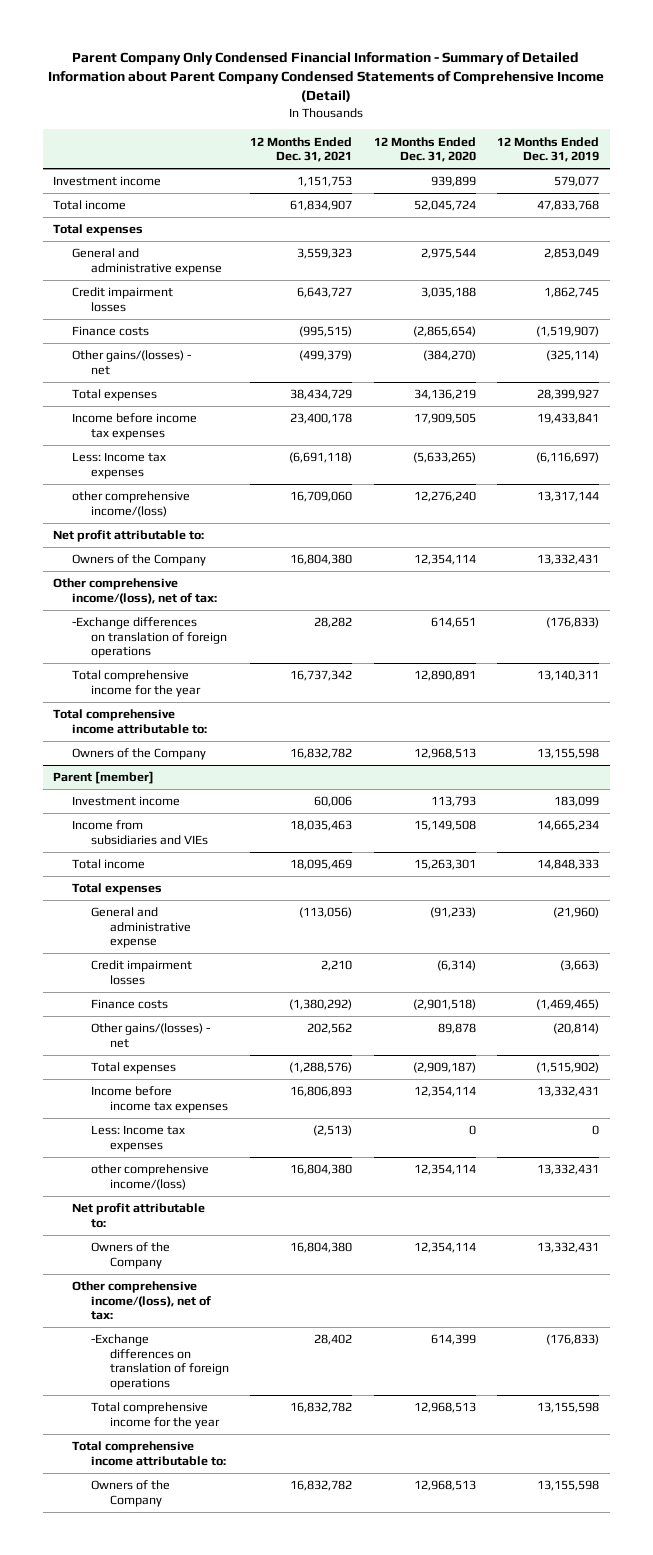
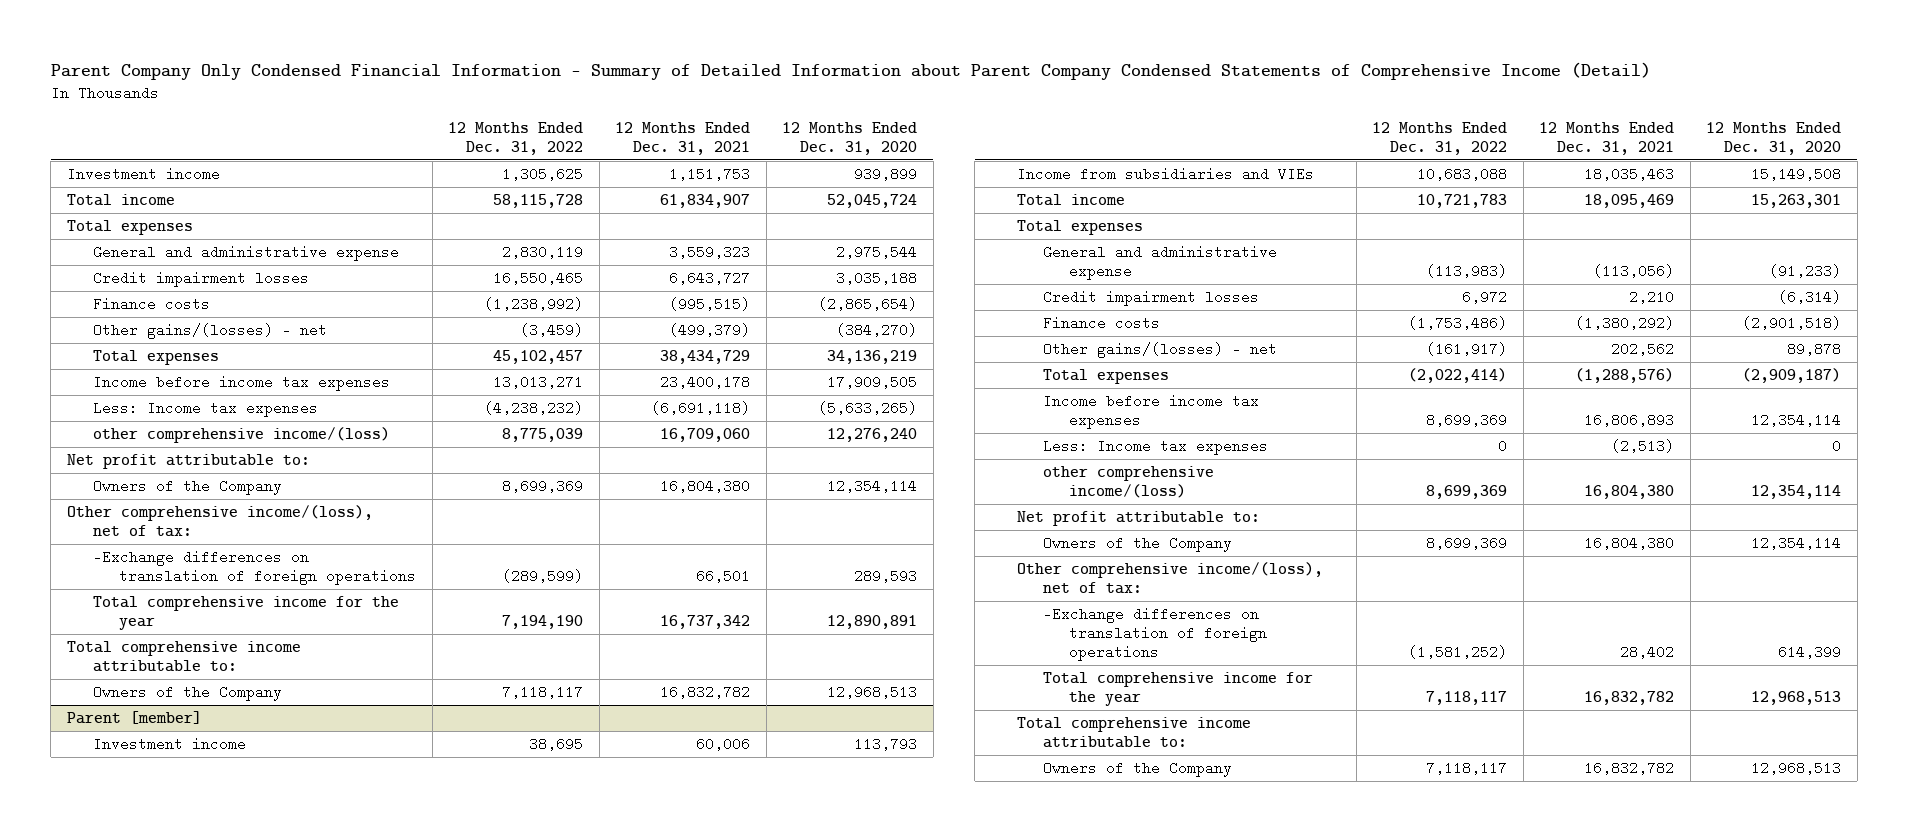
[497,136,600,162] 12 Months Ended Dec. 31, 2019 -> none
none -> [448,121,584,155] 12 Months Ended Dec. 31, 2022
[314,617,353,629] 28,282 -> [696,569,751,584] 66,501
[430,617,476,629] 614,651 -> [854,569,918,584] 289,593

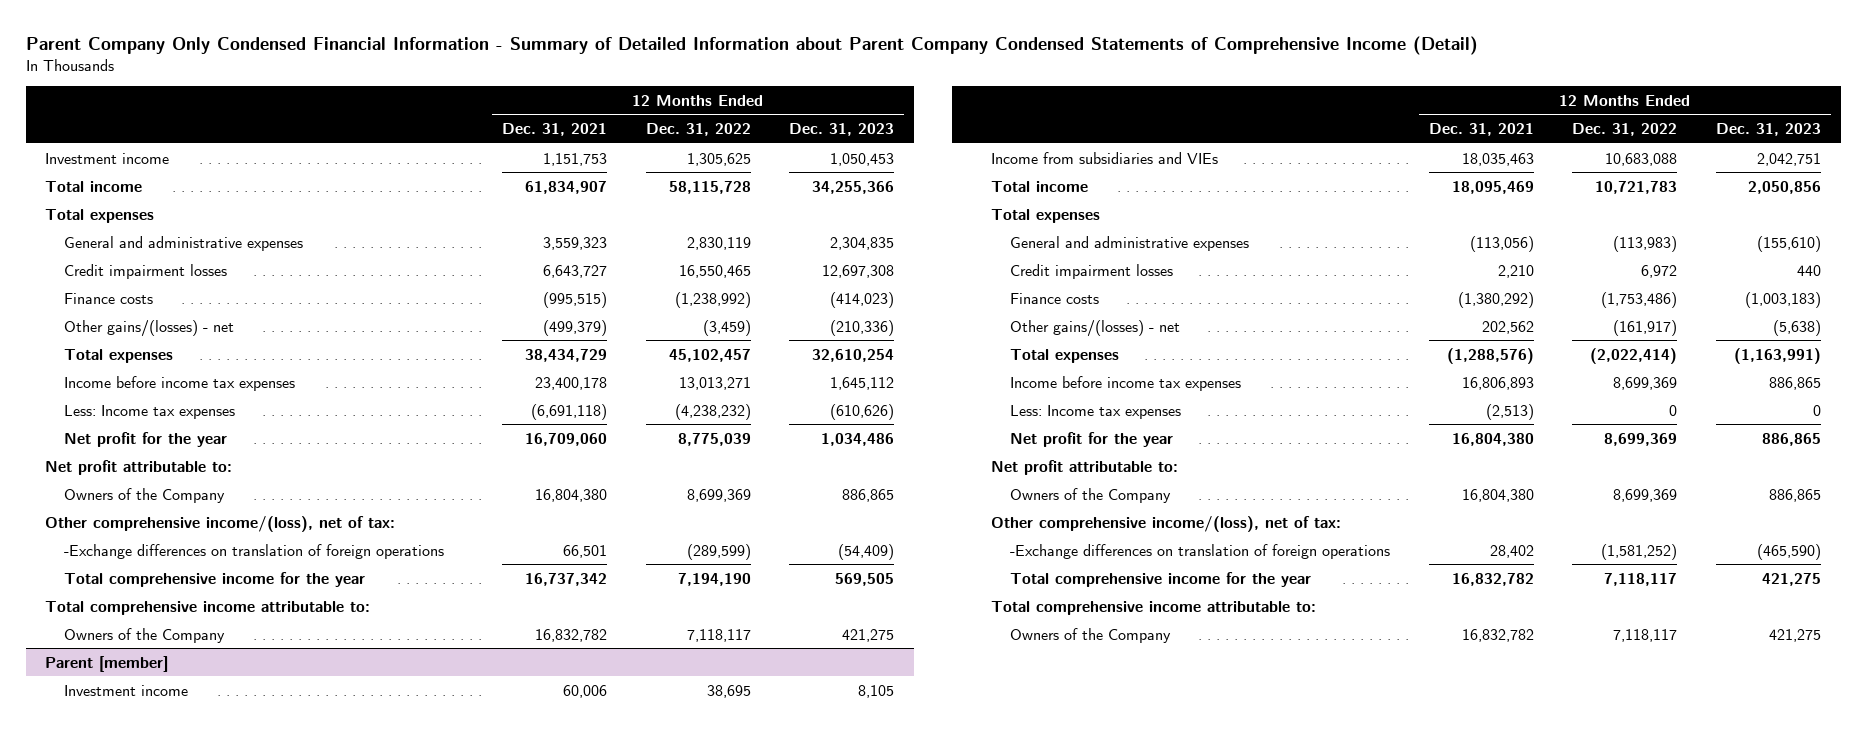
[782,121,918,155] 12 Months Ended Dec. 31, 2020 -> none
none -> [789,122,895,136] Dec. 31, 2023
[92,245,399,262] General and administrative expense -> [63,235,303,251] General and administrative expenses
[92,427,390,444] other comprehensive income/(loss) -> [63,431,227,447] Net profit for the year
[1043,245,1278,281] General and administrative expense -> [1009,235,1249,251] General and administrative expenses
[1043,466,1215,499] other comprehensive income/(loss) -> [1009,431,1173,447] Net profit for the year

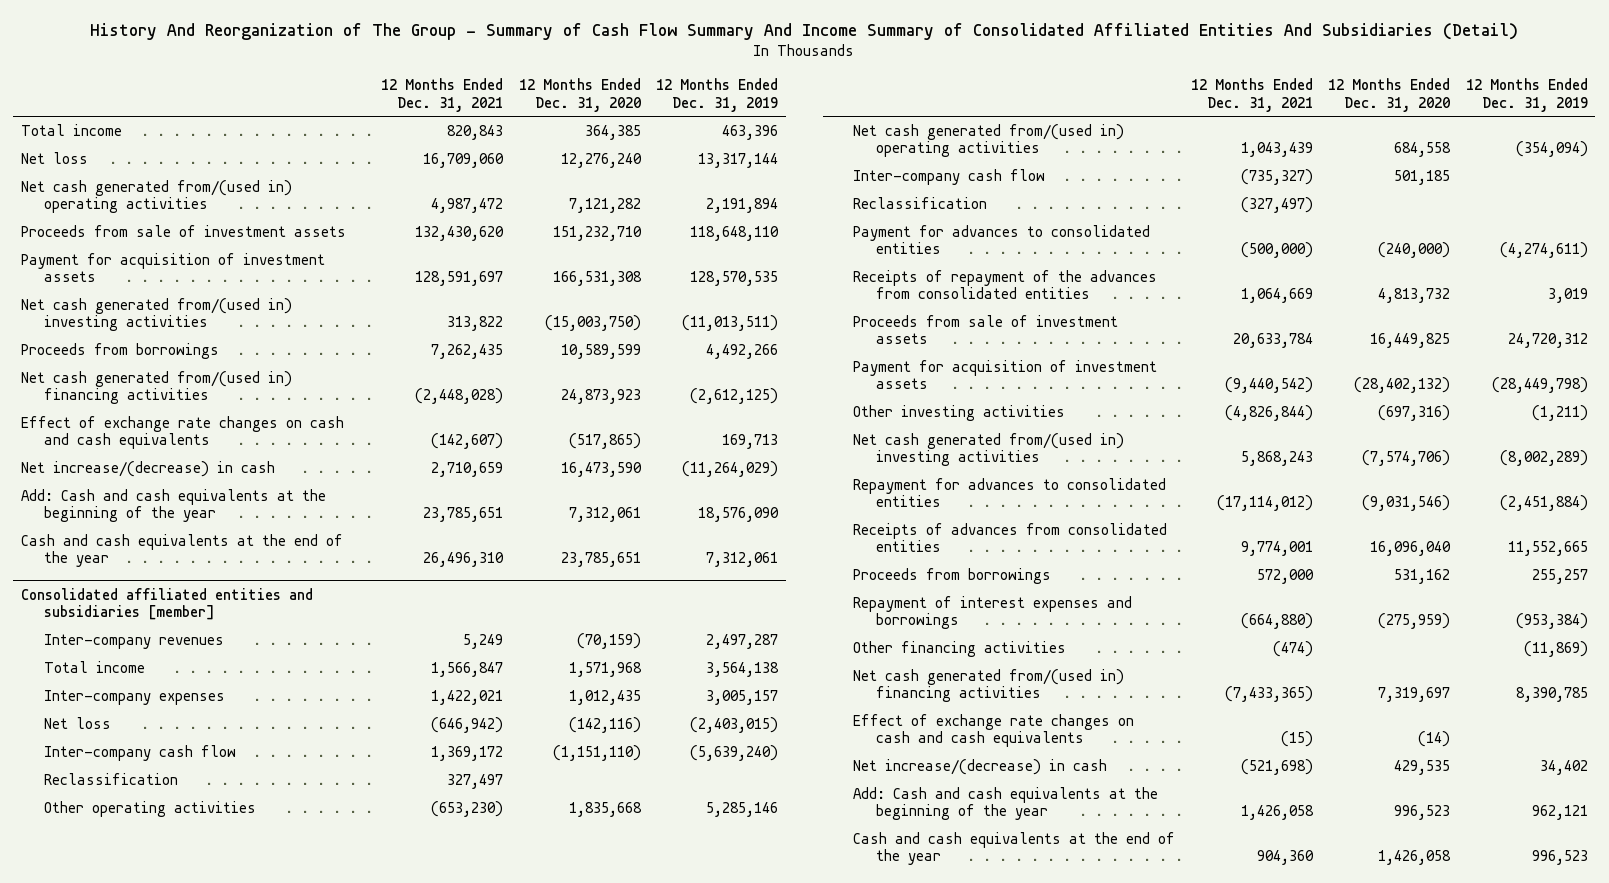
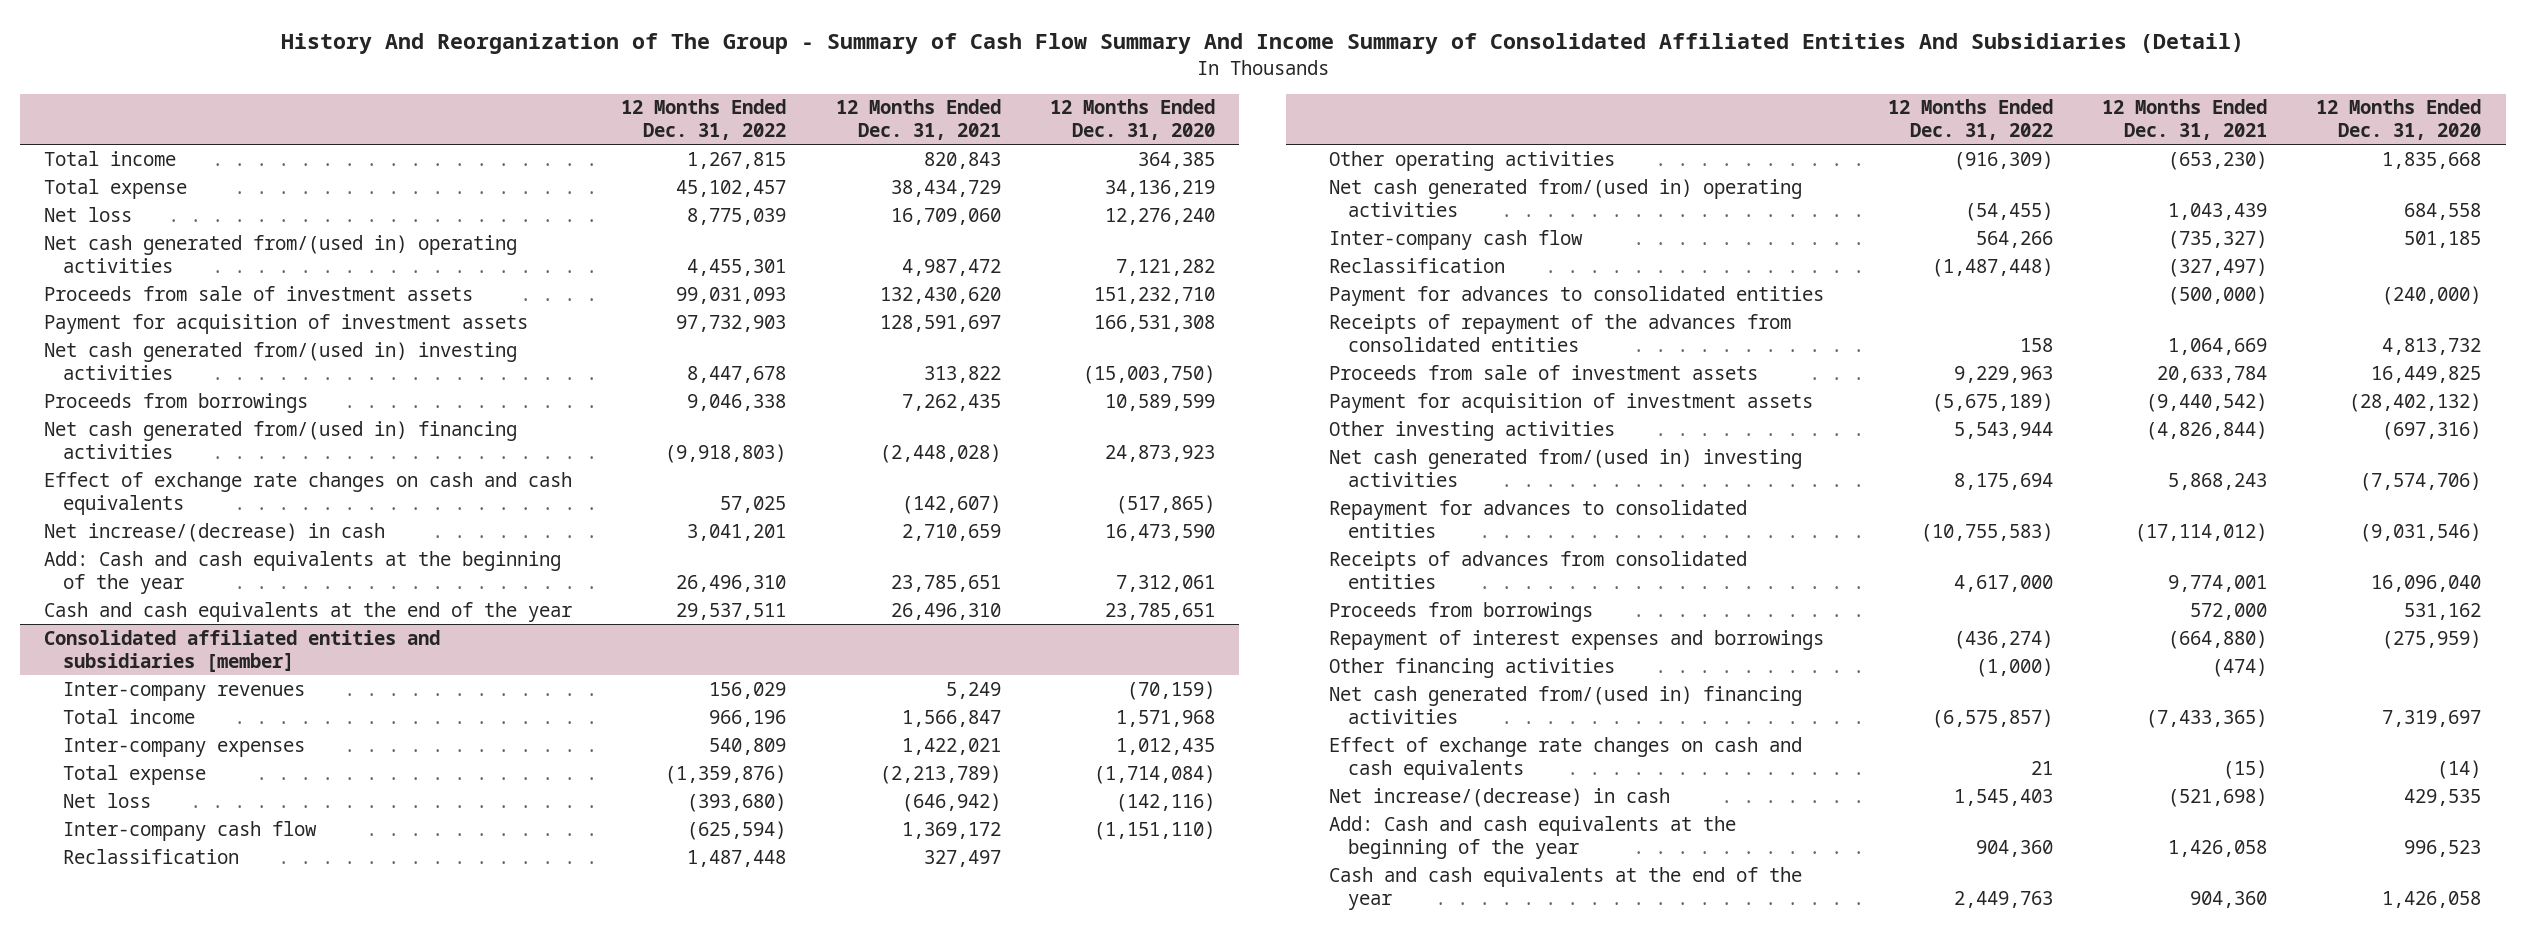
[656,78,779,112] 12 Months Ended Dec. 31, 2019 -> none
none -> [621,99,787,141] 12 Months Ended Dec. 31, 2022
none -> [44,178,188,199] Total expense
none -> [62,764,206,785] Total expense

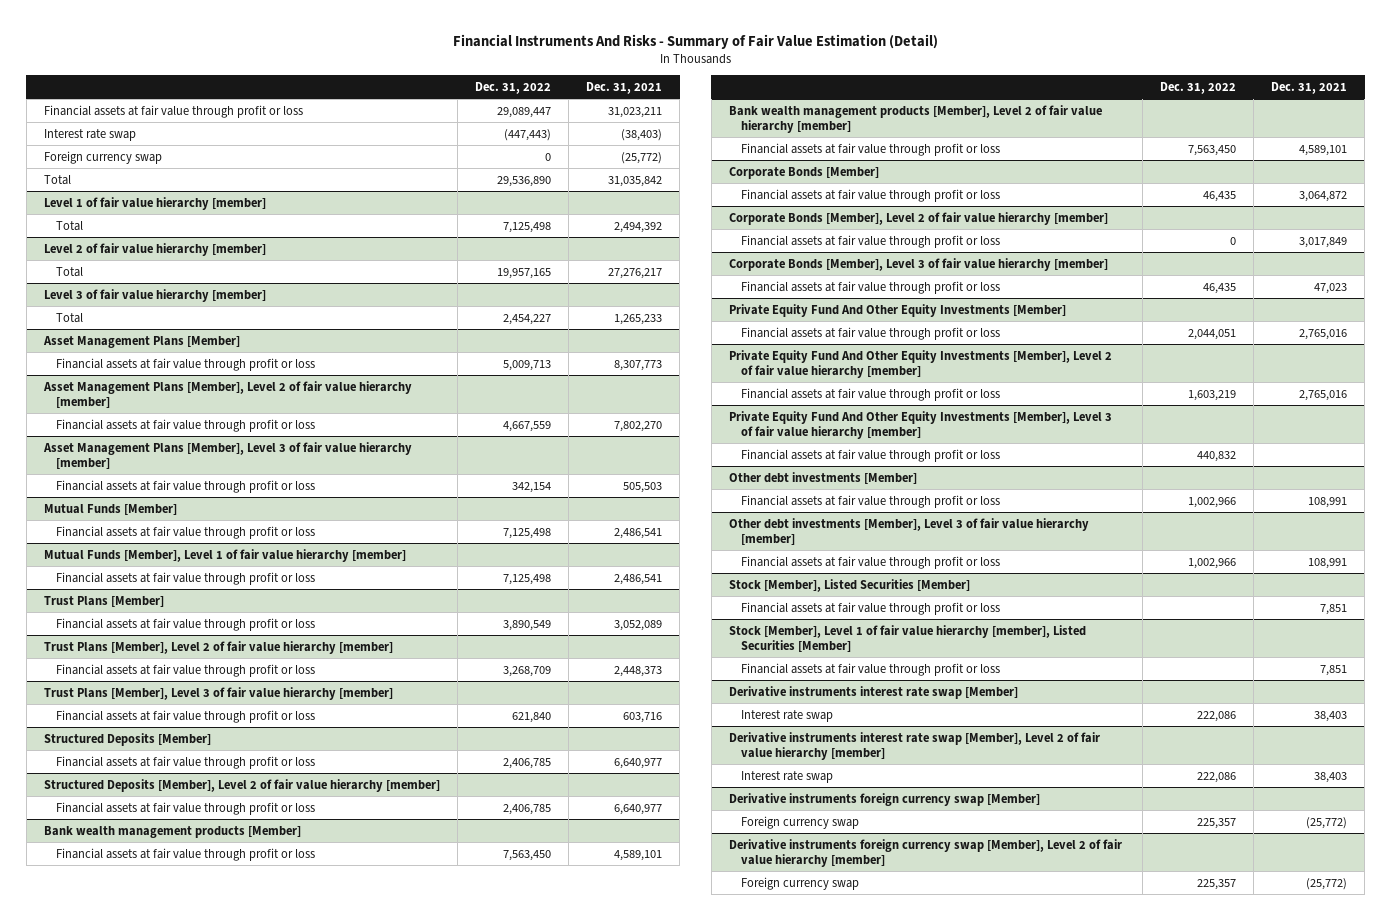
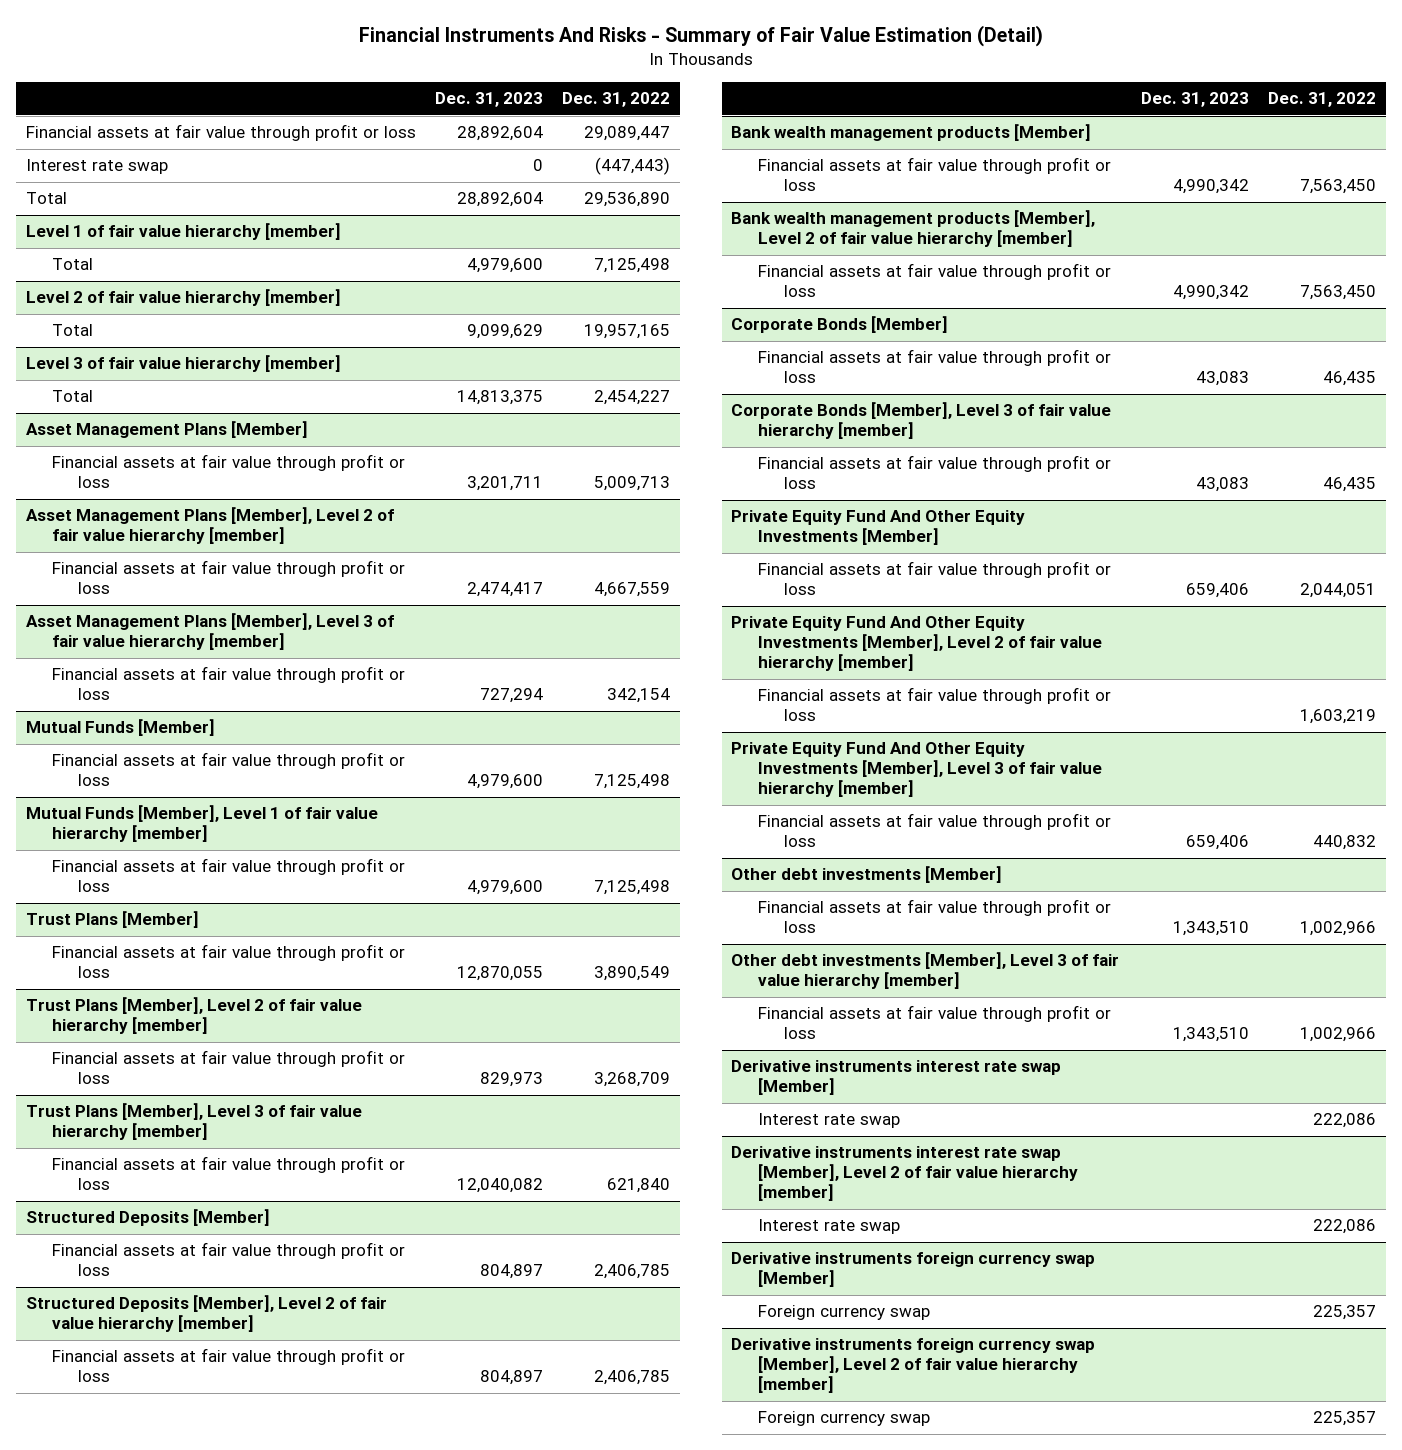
[586,81,663,94] Dec. 31, 2021 -> none
none -> [434,92,543,108] Dec. 31, 2023
[43,150,162,164] Foreign currency swap -> none
[728,211,1108,225] Corporate Bonds [Member], Level 2 of fair value hierarchy [member] -> none
[741,234,1001,248] Financial assets at fair value through profit or loss -> none
[728,578,970,592] Stock [Member], Listed Securities [Member] -> none
[741,601,1001,615] Financial assets at fair value through profit or loss -> none
[728,624,1086,652] Stock [Member], Level 1 of fair value hierarchy [member], Listed Securities [Member] -> none
[741,662,1001,676] Financial assets at fair value through profit or loss -> none

